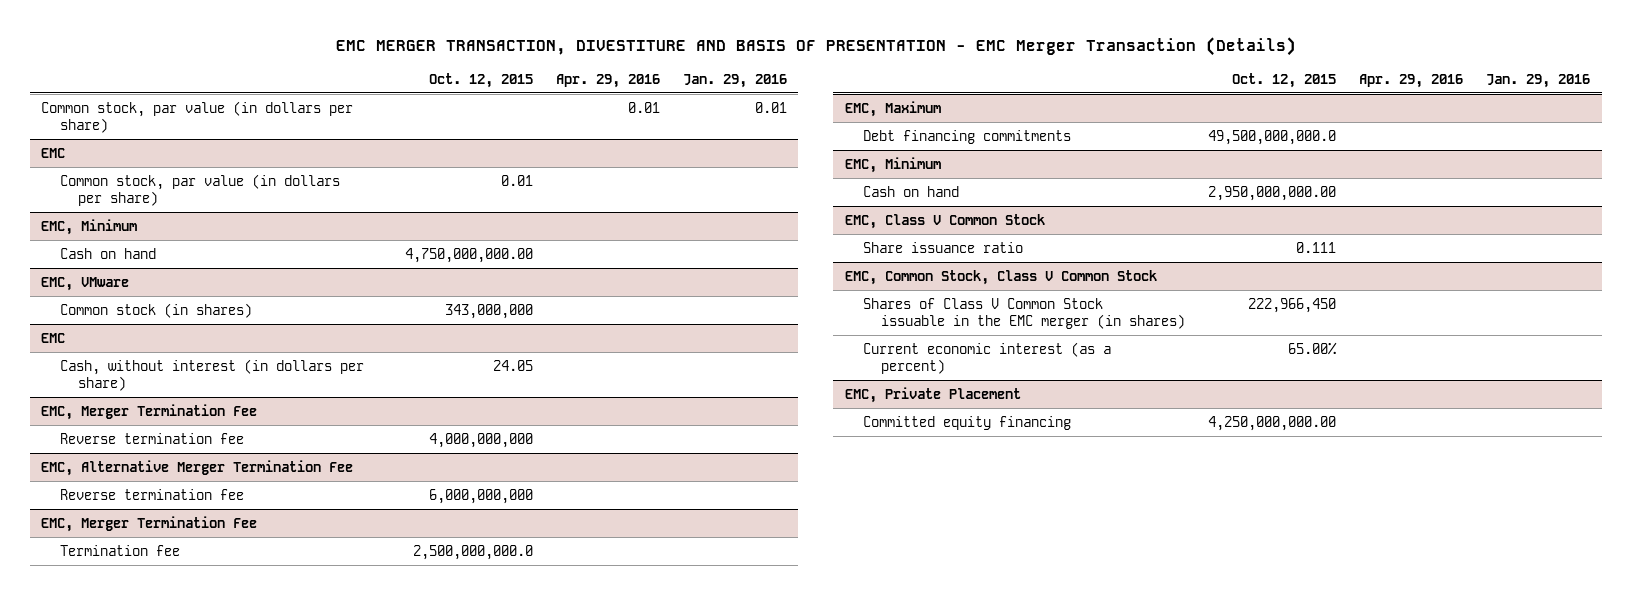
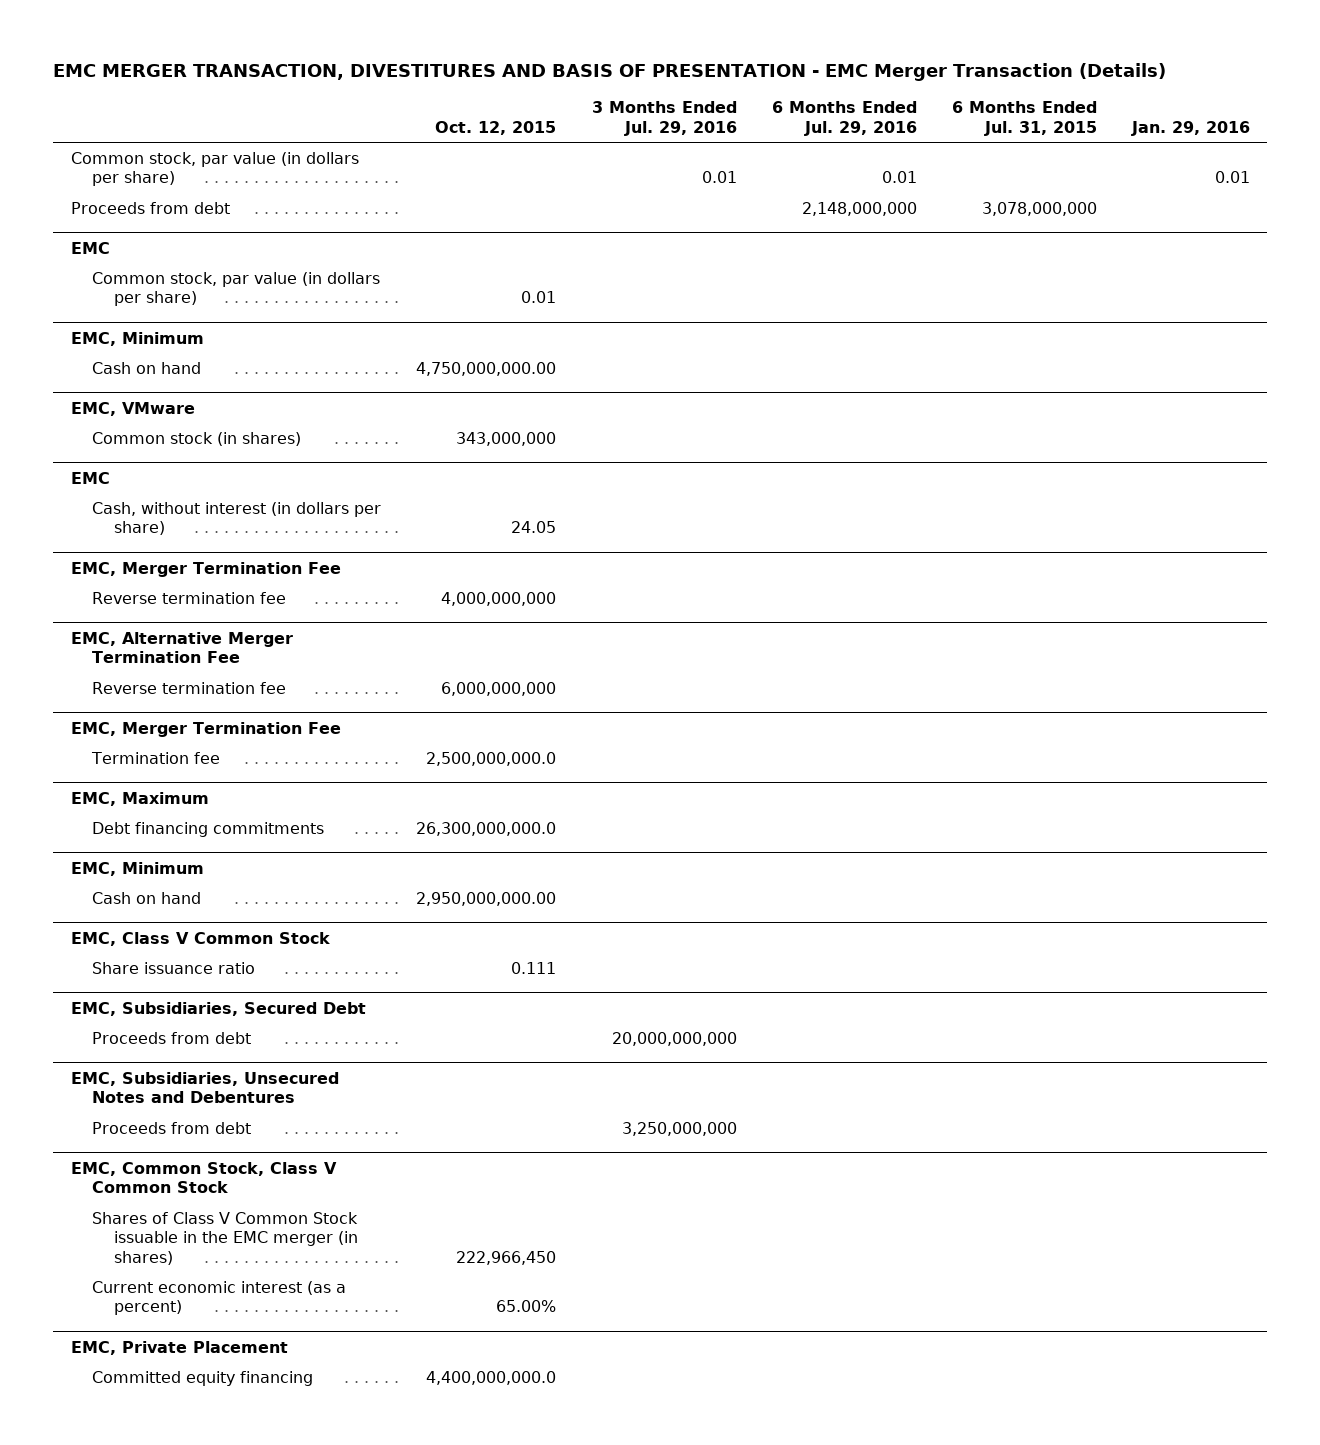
[335,37,1296,57] EMC MERGER TRANSACTION, DIVESTITURE AND BASIS OF PRESENTATION - EMC Merger Transaction (Details) -> [53,63,1167,82] EMC MERGER TRANSACTION, DIVESTITURES AND BASIS OF PRESENTATION - EMC Merger Transaction (Details)
[555,73,660,88] Apr. 29, 2016 -> none
none -> [591,101,737,136] 3 Months Ended Jul. 29, 2016
none -> [771,101,917,136] 6 Months Ended Jul. 29, 2016
none -> [951,101,1097,136] 6 Months Ended Jul. 31, 2015
none -> [70,201,230,214] Proceeds from debt
[1208,129,1337,145] 49,500,000,000.0 -> [416,821,557,836] 26,300,000,000.0
none -> [70,1001,366,1016] EMC, Subsidiaries, Secured Debt
none -> [92,1031,252,1044] Proceeds from debt
none -> [70,1071,339,1104] EMC, Subsidiaries, Unsecured Notes and Debentures
none -> [92,1121,252,1134] Proceeds from debt
[1208,415,1337,431] 4,250,000,000.00 -> [426,1370,557,1385] 4,400,000,000.0

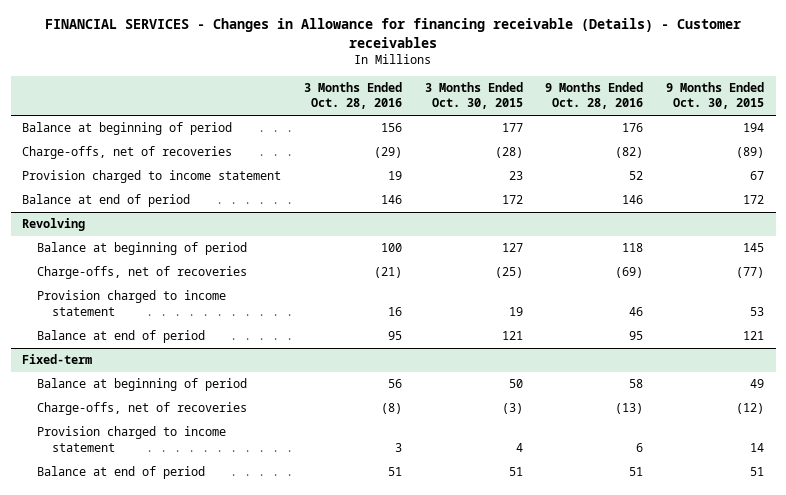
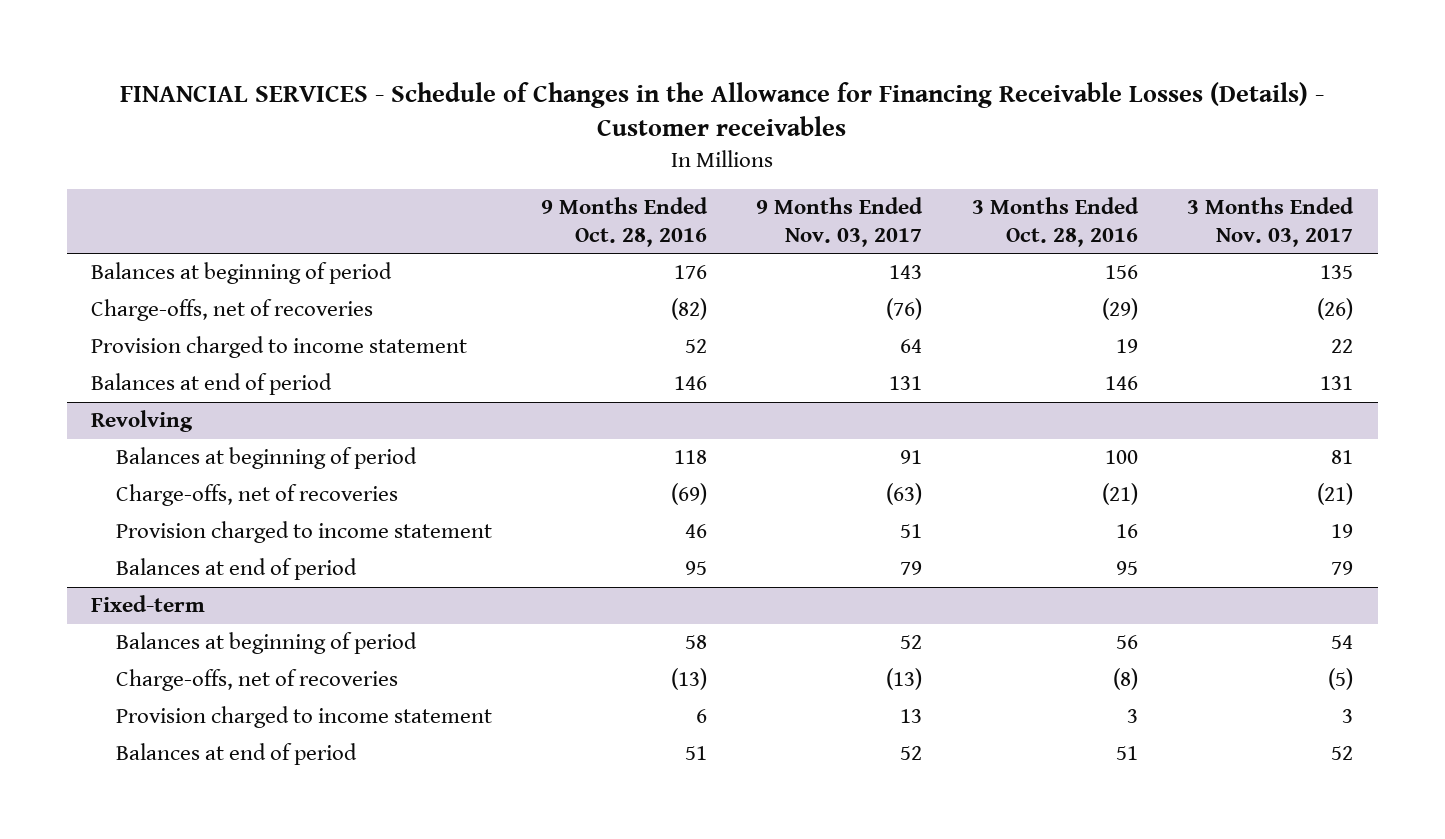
[45,18,742,48] FINANCIAL SERVICES - Changes in Allowance for financing receivable (Details) - Customer receivables -> [120,81,1325,137] FINANCIAL SERVICES - Schedule of Changes in the Allowance for Financing Receivable Losses (Details) - Customer receivables
[424,81,523,110] 3 Months Ended Oct. 30, 2015 -> none
[666,81,765,110] 9 Months Ended Oct. 30, 2015 -> none
none -> [756,197,924,247] 9 Months Ended Nov. 03, 2017
none -> [1187,197,1355,247] 3 Months Ended Nov. 03, 2017
[22,122,233,136] Balance at beginning of period -> [91,262,393,285] Balances at beginning of period
[22,194,191,208] Balance at end of period -> [91,373,333,396] Balances at end of period
[37,242,248,256] Balance at beginning of period -> [115,447,417,470] Balances at beginning of period
[37,330,206,344] Balance at end of period -> [115,558,357,581] Balances at end of period
[37,378,248,392] Balance at beginning of period -> [115,632,417,655] Balances at beginning of period
[37,466,206,480] Balance at end of period -> [115,743,357,766] Balances at end of period

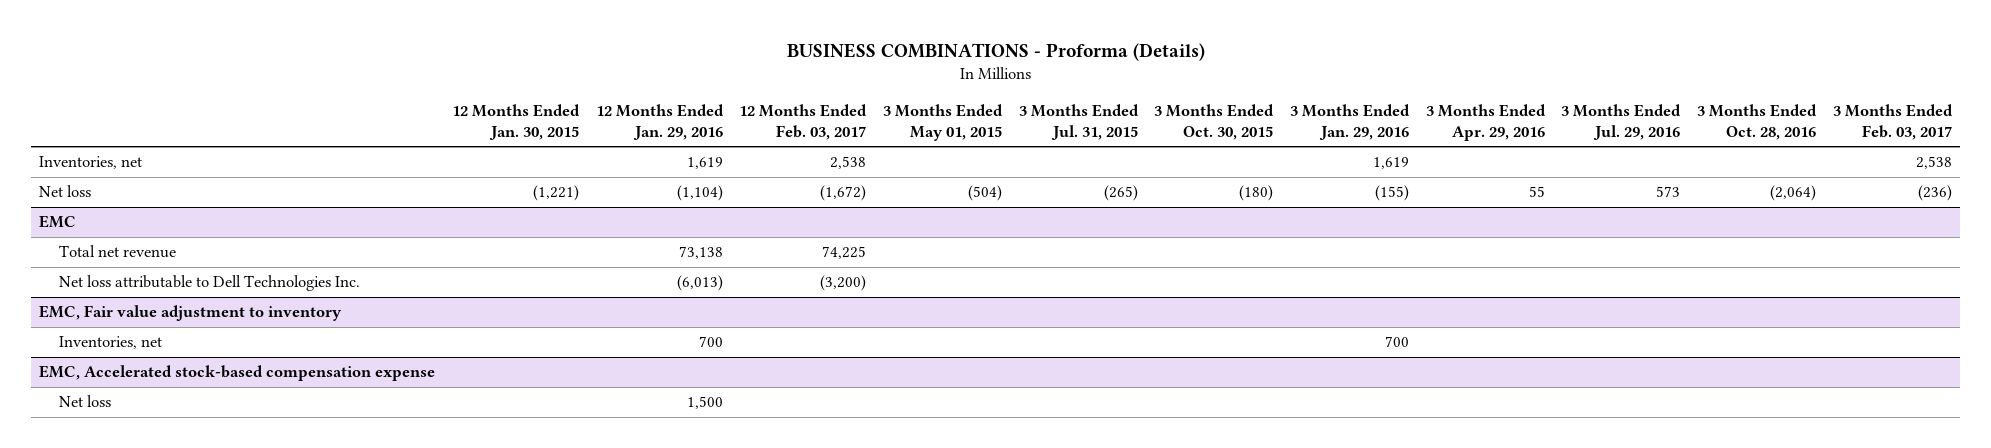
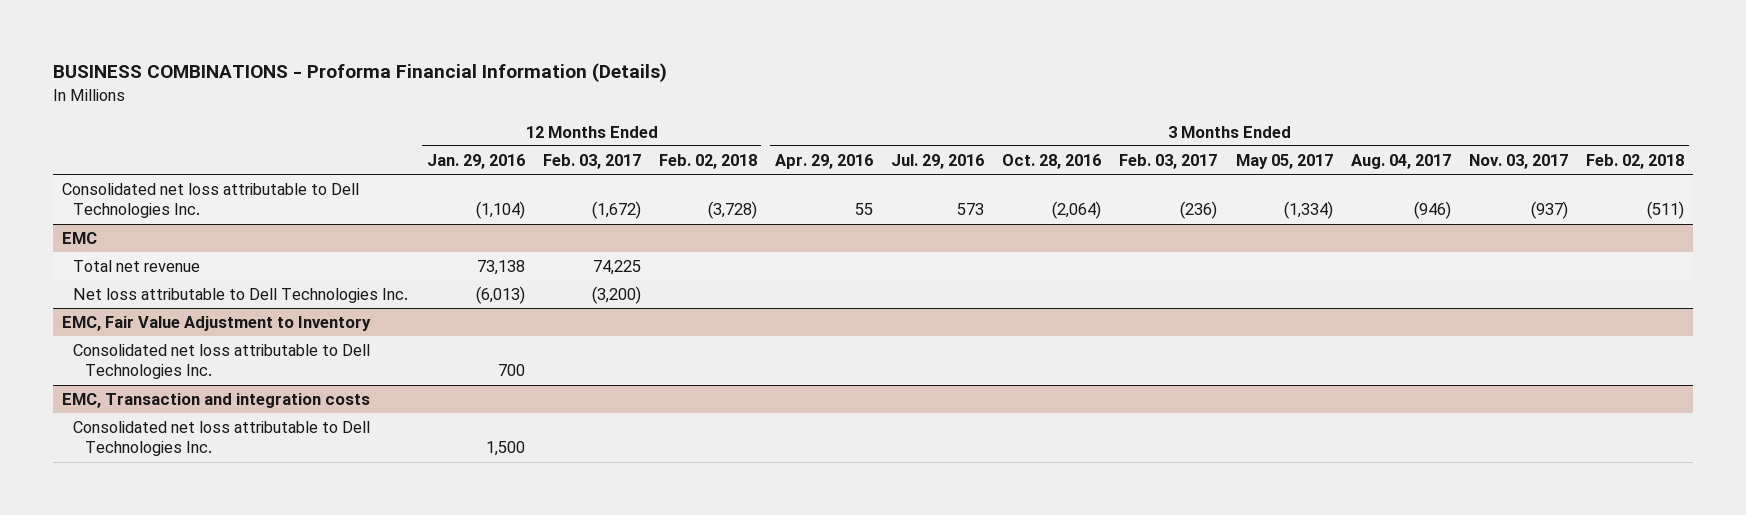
[786,42,1205,61] BUSINESS COMBINATIONS - Proforma (Details) -> [52,63,667,83] BUSINESS COMBINATIONS - Proforma Financial Information (Details)
[451,103,580,140] 12 Months Ended Jan. 30, 2015 -> none
[882,103,1003,141] 3 Months Ended May 01, 2015 -> none
[1018,103,1139,140] 3 Months Ended Jul. 31, 2015 -> none
[1154,103,1275,140] 3 Months Ended Oct. 30, 2015 -> none
[1290,103,1411,140] 3 Months Ended Jan. 29, 2016 -> none
none -> [658,153,757,169] Feb. 02, 2018
none -> [1235,153,1333,169] May 05, 2017
none -> [1350,153,1451,169] Aug. 04, 2017
none -> [1468,153,1568,169] Nov. 03, 2017
none -> [1586,153,1685,169] Feb. 02, 2018
[39,156,143,170] Inventories, net -> none
[39,185,92,198] Net loss -> [61,183,359,219] Consolidated net loss attributable to Dell Technologies Inc.
[59,336,163,350] Inventories, net -> none
[39,365,436,382] EMC, Accelerated stock-based compensation expense -> none
[39,305,343,322] EMC, Fair value adjustment to inventory -> [61,316,371,332] EMC, Fair Value Adjustment to Inventory
[59,395,112,408] Net loss -> [73,344,371,380] Consolidated net loss attributable to Dell Technologies Inc.
[686,396,723,410] 1,500 -> [497,364,525,377] 700
none -> [61,393,370,409] EMC, Transaction and integration costs
none -> [73,421,371,457] Consolidated net loss attributable to Dell Technologies Inc.

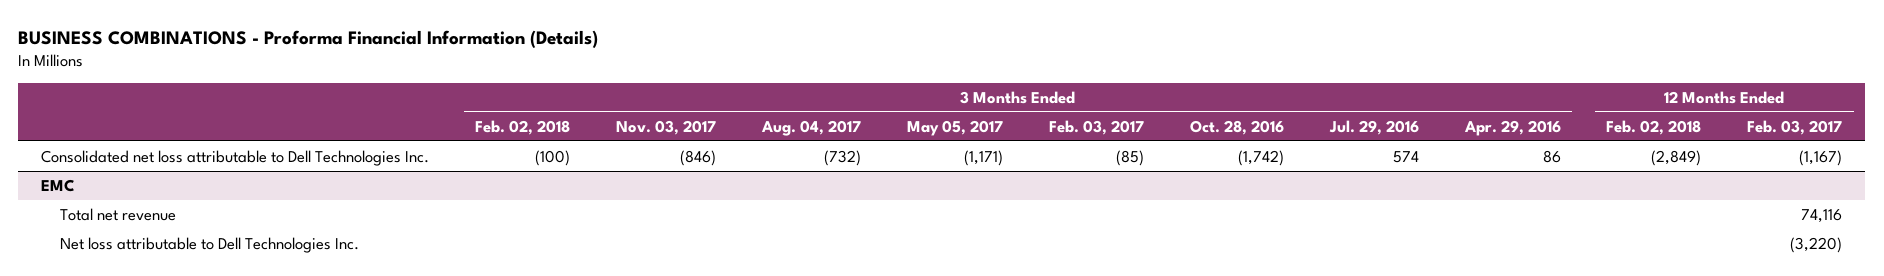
[426,153,525,169] Jan. 29, 2016 -> none
[591,201,641,220] (1,672) -> [1799,149,1843,166] (1,167)
[707,201,757,220] (3,728) -> [1651,149,1702,166] (2,849)
[855,203,874,216] 55 -> [1542,149,1561,163] 86
[957,203,985,216] 573 -> [1392,150,1419,163] 574
[1052,201,1102,220] (2,064) -> [1237,149,1284,166] (1,742)
[1180,201,1218,220] (236) -> [1115,149,1144,166] (85)
[1283,201,1333,220] (1,334) -> [963,149,1003,166] (1,171)
[1413,201,1451,220] (946) -> [824,149,862,166] (732)
[1530,201,1568,220] (937) -> [680,149,717,166] (846)
[1647,201,1685,220] (511) -> [535,149,571,166] (100)
[61,316,371,332] EMC, Fair Value Adjustment to Inventory -> none
[73,344,371,380] Consolidated net loss attributable to Dell Technologies Inc. -> none
[61,393,370,409] EMC, Transaction and integration costs -> none
[73,421,371,457] Consolidated net loss attributable to Dell Technologies Inc. -> none
[592,260,641,276] 74,225 -> [1801,208,1843,223] 74,116
[591,286,641,305] (3,200) -> [1790,236,1843,253] (3,220)

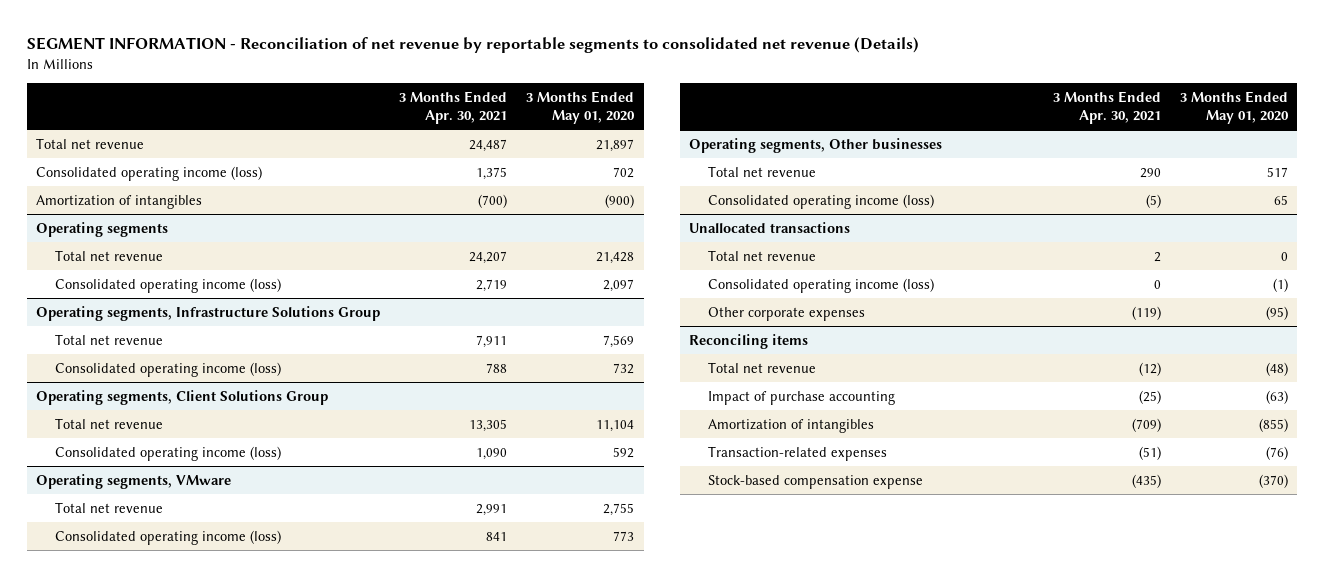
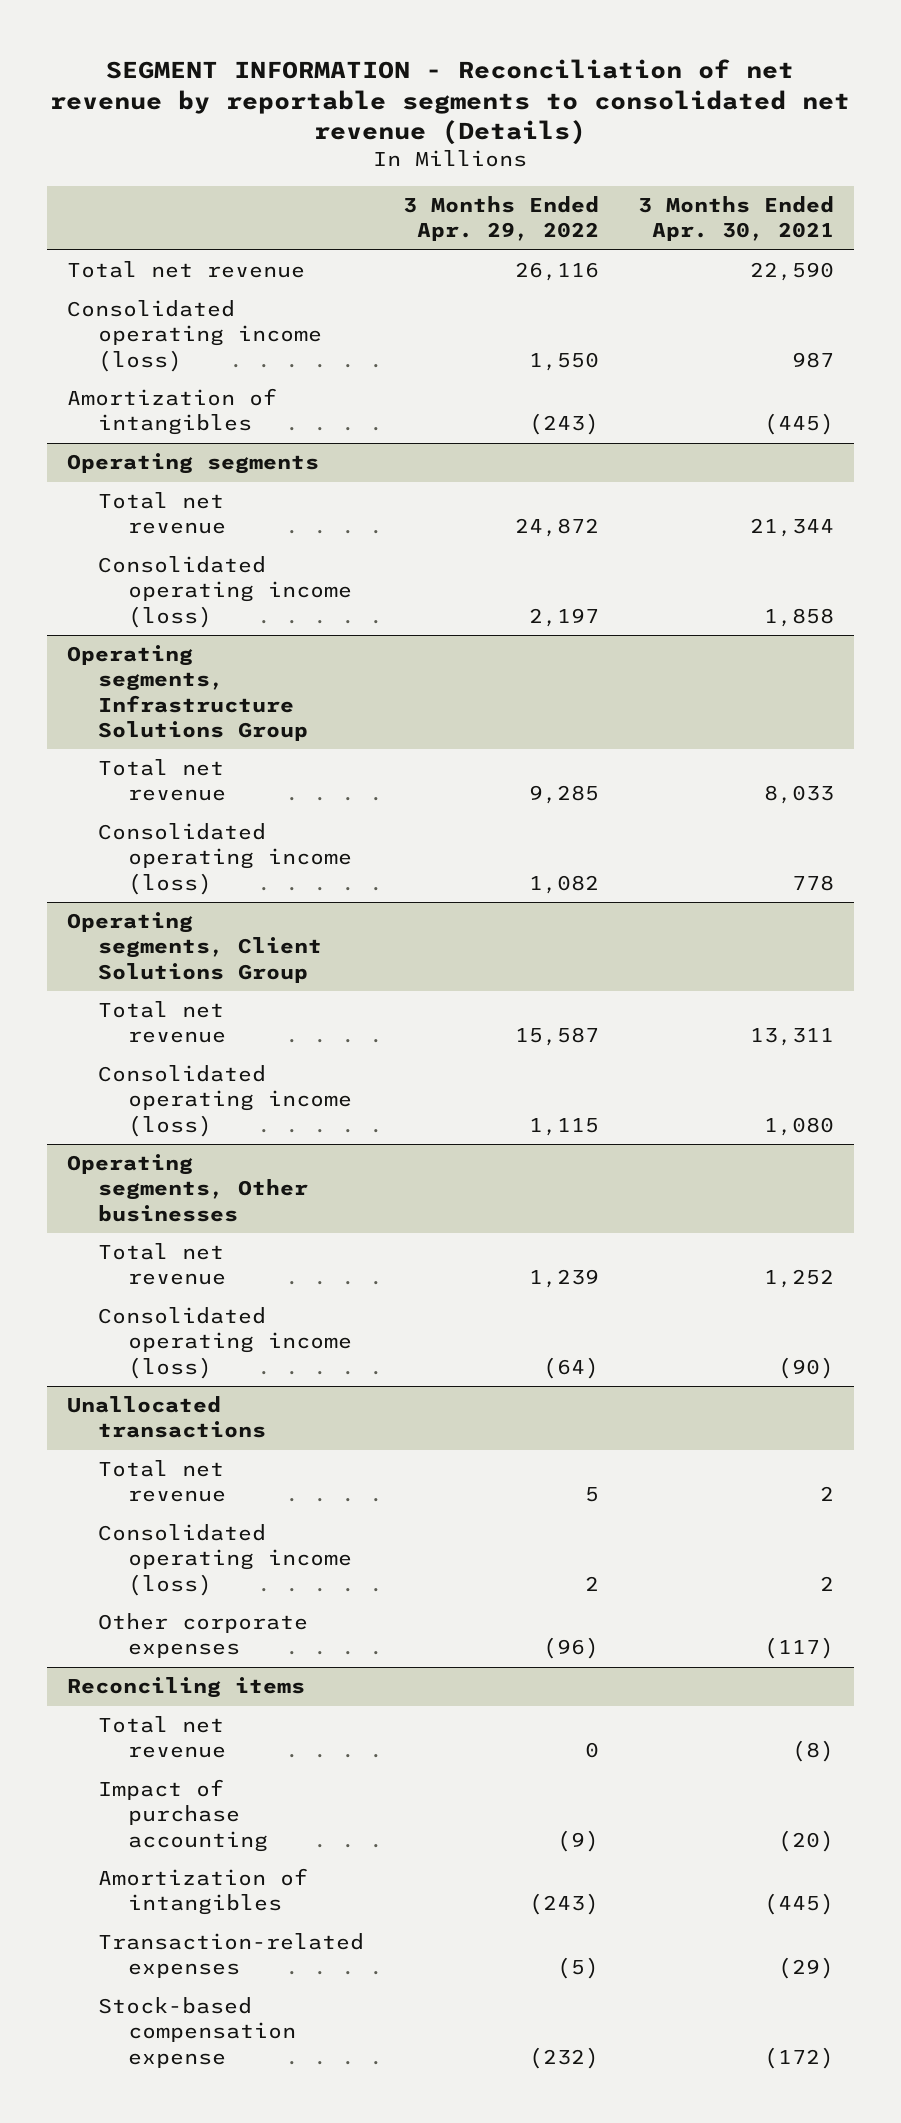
[526,90,636,124] 3 Months Ended May 01, 2020 -> none
none -> [402,196,599,242] 3 Months Ended Apr. 29, 2022
[469,138,508,152] 24,487 -> [749,262,834,282] 22,590
[476,166,508,180] 1,375 -> [791,351,834,368] 987
[478,193,508,208] (700) -> [763,413,834,436] (445)
[469,250,508,264] 24,207 -> [749,518,834,538] 21,344
[476,278,508,292] 2,719 -> [763,607,834,627] 1,858
[476,334,508,348] 7,911 -> [763,785,834,805] 8,033
[486,362,508,373] 788 -> [791,874,834,891] 778
[36,473,232,489] Operating segments, VMware -> none
[55,501,164,513] Total net revenue -> none
[55,529,282,545] Consolidated operating income (loss) -> none
[469,418,508,432] 13,305 -> [749,1028,834,1047] 13,311
[476,447,508,460] 1,090 -> [763,1116,834,1136] 1,080
[1139,167,1161,178] 290 -> [763,1269,834,1289] 1,252
[1145,193,1161,208] (5) -> [777,1356,834,1379] (90)
[1153,279,1161,289] 0 -> [819,1575,834,1591] 2
[1131,305,1161,320] (119) -> [763,1637,834,1660] (117)
[1138,361,1161,376] (12) -> [791,1740,834,1763] (8)
[1138,389,1161,404] (25) -> [777,1829,834,1852] (20)
[1131,417,1161,432] (709) -> [763,1893,834,1916] (445)
[1138,445,1161,460] (51) -> [777,1957,834,1980] (29)
[1131,473,1161,488] (435) -> [763,2046,834,2069] (172)

